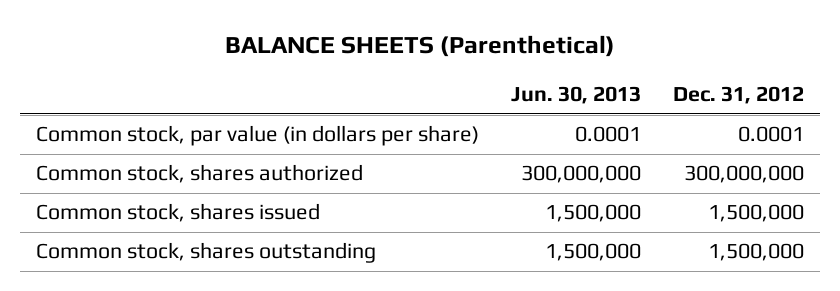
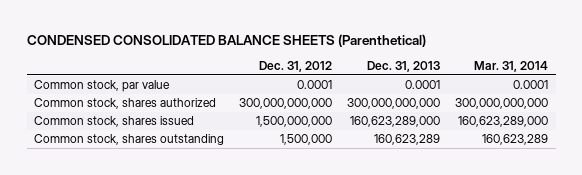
[224,35,615,58] BALANCE SHEETS (Parenthetical) -> [26,34,426,48] CONDENSED CONSOLIDATED BALANCE SHEETS (Parenthetical)
[510,86,641,105] Jun. 30, 2013 -> none
none -> [367,61,441,73] Dec. 31, 2013
none -> [474,61,549,73] Mar. 31, 2014
[36,125,480,147] Common stock, par value (in dollars per share) -> [34,80,171,93] Common stock, par value
[683,165,804,184] 300,000,000 -> [239,98,333,110] 300,000,000,000
[707,204,804,223] 1,500,000 -> [256,116,333,128] 1,500,000,000

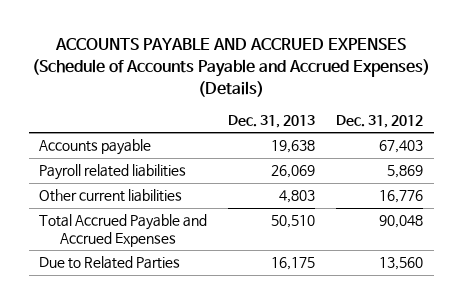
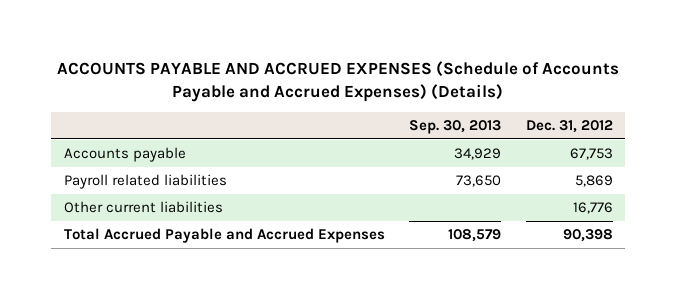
[228,114,316,128] Dec. 31, 2013 -> none
none -> [409,119,502,134] Sep. 30, 2013
[379,140,424,154] 67,403 -> [569,148,613,161] 67,753
[39,256,181,270] Due to Related Parties -> none
[379,215,424,229] 90,048 -> [562,229,613,243] 90,398

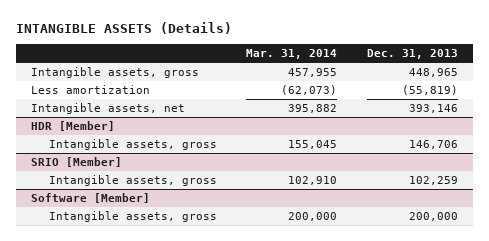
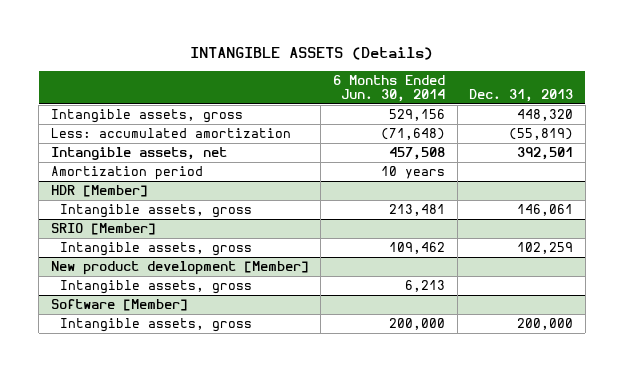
[246,49,338,60] Mar. 31, 2014 -> none
none -> [333,74,446,103] 6 Months Ended Jun. 30, 2014
[409,68,459,78] 448,965 -> [517,109,574,122] 448,320
[31,85,151,95] Less amortization -> [50,128,291,139] Less: accumulated amortization
[409,104,459,114] 393,146 -> [517,147,574,161] 392,501
none -> [50,166,203,181] Amortization period
[409,140,459,150] 146,706 -> [517,204,574,217] 146,061
none -> [50,261,309,276] New product development [Member]
none -> [60,280,253,295] Intangible assets, gross

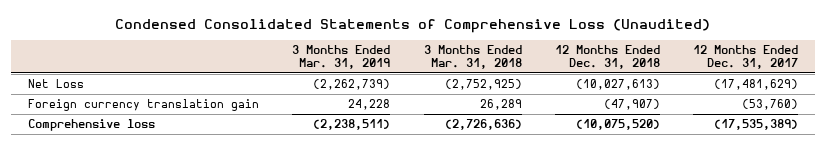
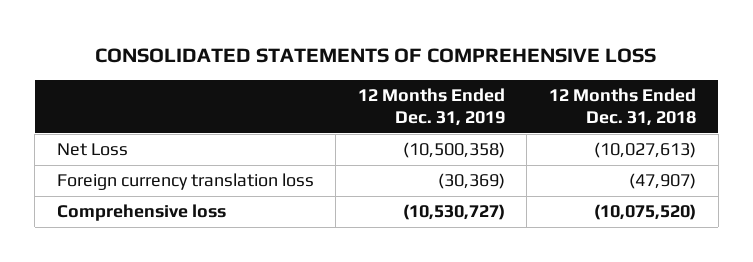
[115,18,711,33] Condensed Consolidated Statements of Comprehensive Loss (Unaudited) -> [95,48,657,64] CONSOLIDATED STATEMENTS OF COMPREHENSIVE LOSS
[292,44,391,70] 3 Months Ended Mar. 31, 2019 -> none
[423,44,522,70] 3 Months Ended Mar. 31, 2018 -> none
[693,44,799,70] 12 Months Ended Dec. 31, 2017 -> none
none -> [357,88,505,127] 12 Months Ended Dec. 31, 2019
[28,99,260,112] Foreign currency translation gain -> [56,173,314,191] Foreign currency translation loss

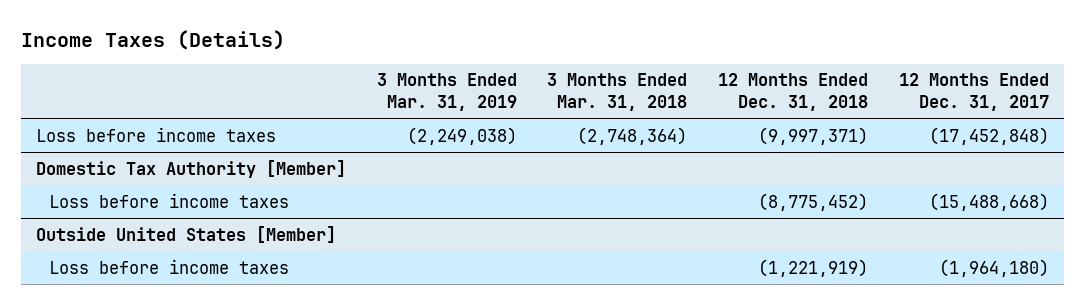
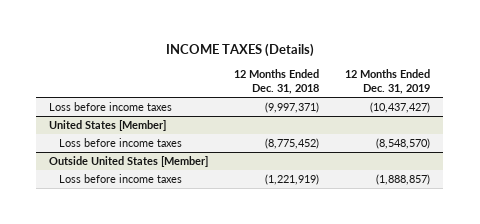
[20,29,285,50] Income Taxes (Details) -> [165,42,314,57] INCOME TAXES (Details)
[376,73,517,111] 3 Months Ended Mar. 31, 2019 -> none
[547,73,688,111] 3 Months Ended Mar. 31, 2018 -> none
[899,73,1050,111] 12 Months Ended Dec. 31, 2017 -> none
none -> [345,69,431,95] 12 Months Ended Dec. 31, 2019
[35,159,346,178] Domestic Tax Authority [Member] -> [49,120,167,132] United States [Member]

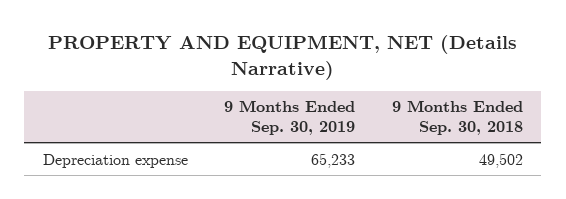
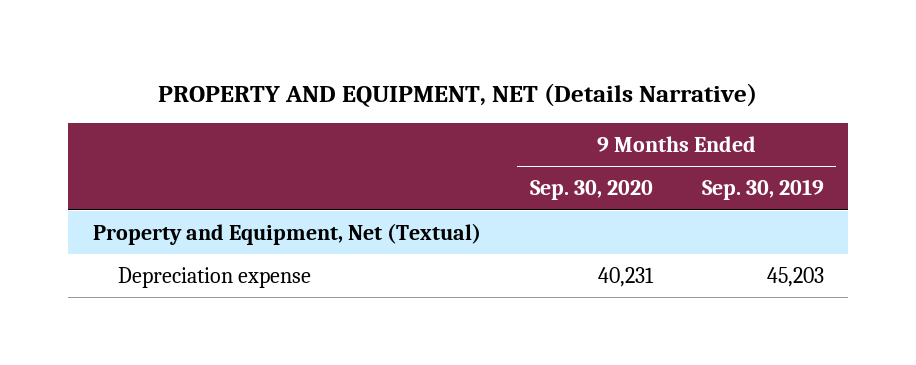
[391,100,523,135] 9 Months Ended Sep. 30, 2018 -> none
none -> [529,180,653,201] Sep. 30, 2020
none -> [92,222,481,245] Property and Equipment, Net (Textual)
[311,152,356,168] 65,233 -> [766,266,824,287] 45,203

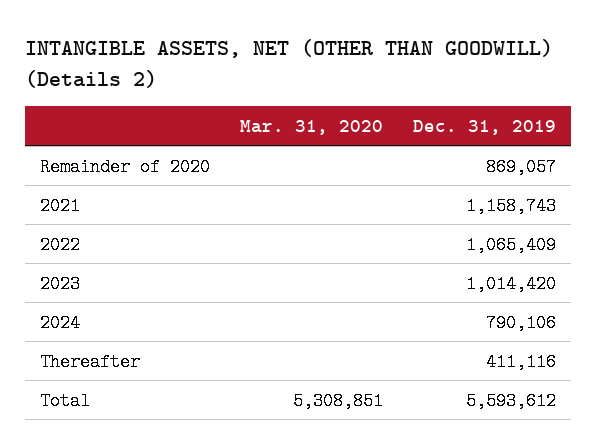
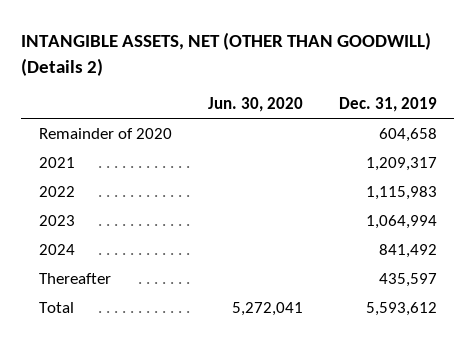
[240,119,384,135] Mar. 31, 2020 -> none
none -> [207,96,303,112] Jun. 30, 2020
[486,157,557,176] 869,057 -> [378,127,437,142] 604,658
[466,196,557,215] 1,158,743 -> [365,156,437,171] 1,209,317
[466,235,557,254] 1,065,409 -> [365,185,437,200] 1,115,983
[466,274,557,293] 1,014,420 -> [365,214,437,229] 1,064,994
[486,313,557,332] 790,106 -> [378,243,437,258] 841,492
[486,352,557,371] 411,116 -> [378,272,437,287] 435,597

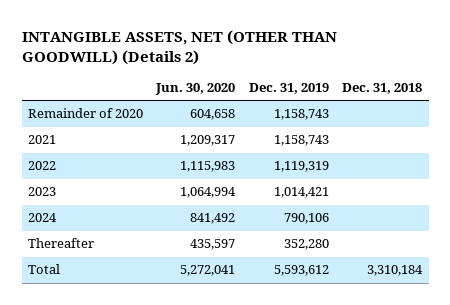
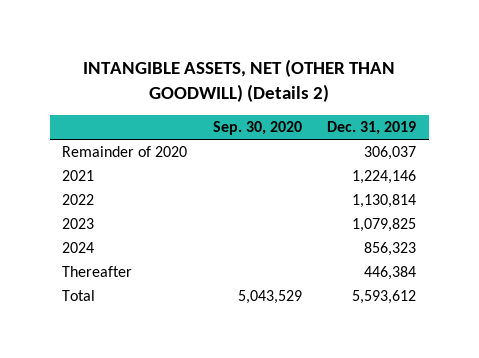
[155,82,236,95] Jun. 30, 2020 -> none
[341,82,422,94] Dec. 31, 2018 -> none
none -> [212,121,302,136] Sep. 30, 2020
[273,109,329,121] 1,158,743 -> [364,146,417,161] 306,037
[273,135,329,147] 1,158,743 -> [352,170,417,185] 1,224,146
[273,161,329,173] 1,119,319 -> [352,194,417,209] 1,130,814
[273,187,329,199] 1,014,421 -> [352,218,417,233] 1,079,825
[283,213,329,225] 790,106 -> [364,242,417,257] 856,323
[283,239,329,251] 352,280 -> [364,266,417,281] 446,384

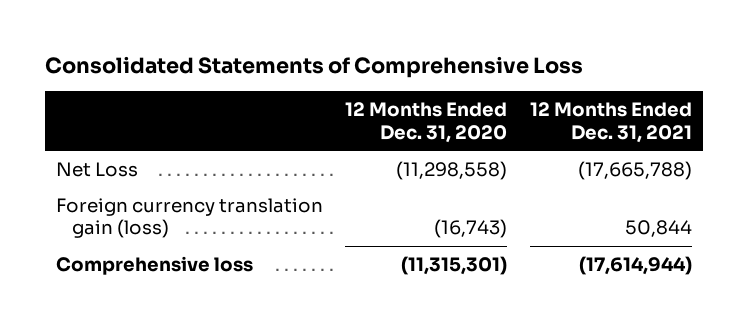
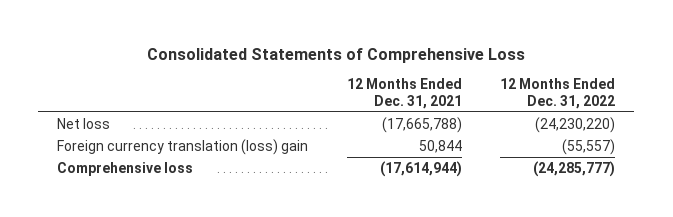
[345,102,508,143] 12 Months Ended Dec. 31, 2020 -> none
none -> [500,78,616,109] 12 Months Ended Dec. 31, 2022
[55,161,138,177] Net Loss -> [57,117,111,129] Net loss
[55,197,323,239] Foreign currency translation gain (loss) -> [57,138,309,155] Foreign currency translation (loss) gain

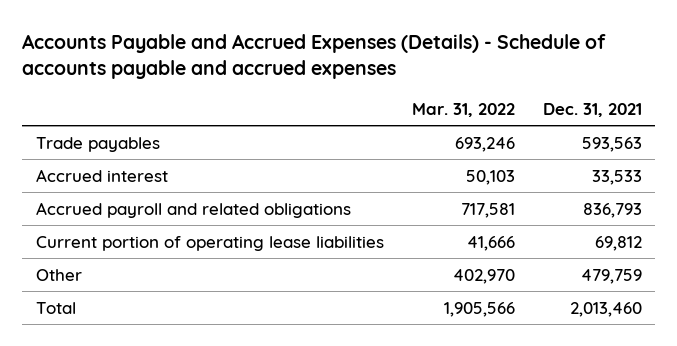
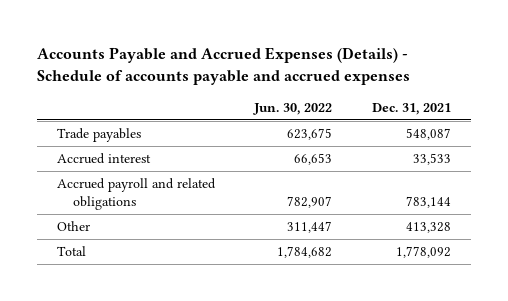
[411,102,515,117] Mar. 31, 2022 -> none
none -> [253,102,333,115] Jun. 30, 2022
[581,136,642,152] 593,563 -> [406,128,452,141] 548,087
[35,235,384,251] Current portion of operating lease liabilities -> none
[582,202,642,218] 836,793 -> [406,195,452,208] 783,144
[580,268,642,284] 479,759 -> [406,222,452,234] 413,328
[569,301,642,317] 2,013,460 -> [396,246,452,259] 1,778,092

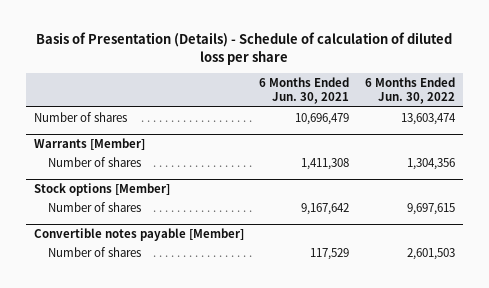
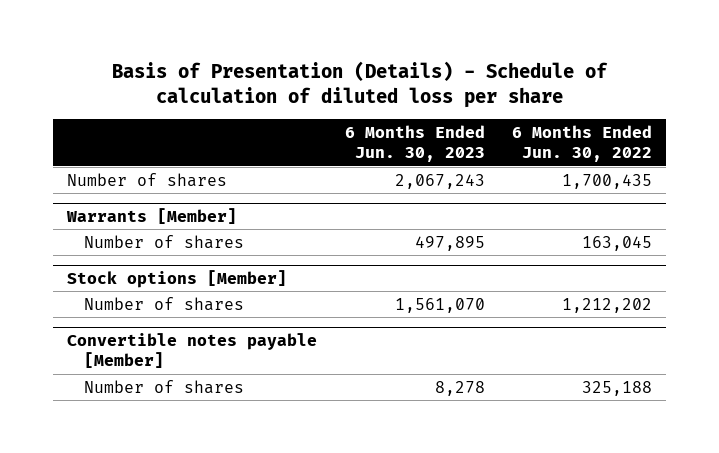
[259,76,350,105] 6 Months Ended Jun. 30, 2021 -> none
none -> [344,125,485,163] 6 Months Ended Jun. 30, 2023
[400,112,456,125] 13,603,474 -> [562,173,653,189] 1,700,435
[406,157,455,170] 1,304,356 -> [582,235,653,251] 163,045
[406,202,455,215] 9,697,615 -> [562,297,653,313] 1,212,202
[406,247,455,260] 2,601,503 -> [582,380,653,396] 325,188

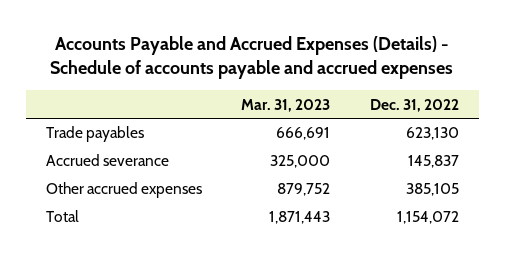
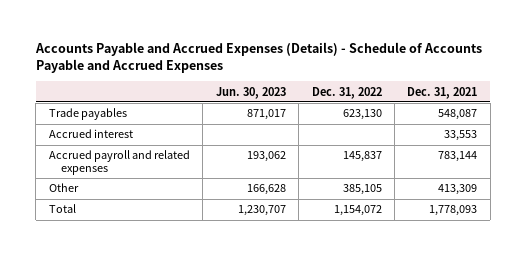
[50,36,454,80] Accounts Payable and Accrued Expenses (Details) - Schedule of accounts payable and accrued expenses -> [34,41,482,74] Accounts Payable and Accrued Expenses (Details) - Schedule of Accounts Payable and Accrued Expenses
[241,98,331,112] Mar. 31, 2023 -> none
none -> [215,86,286,99] Jun. 30, 2023
none -> [407,86,478,99] Dec. 31, 2021
none -> [48,129,133,139] Accrued interest
[45,154,169,167] Accrued severance -> [48,150,190,176] Accrued payroll and related expenses
[45,182,202,199] Other accrued expenses -> [48,183,79,193] Other

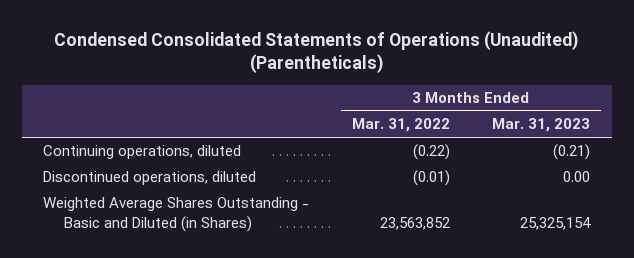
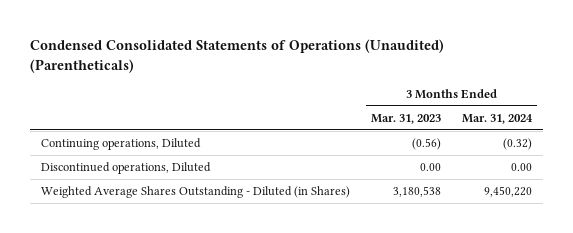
[351,118,450,133] Mar. 31, 2022 -> none
none -> [462,113,534,124] Mar. 31, 2024
[43,145,242,160] Continuing operations, diluted -> [40,137,201,150] Continuing operations, Diluted
[553,144,591,161] (0.21) -> [411,137,441,150] (0.56)
[43,171,257,186] Discontinued operations, diluted -> [40,161,211,174] Discontinued operations, Diluted
[43,197,310,233] Weighted Average Shares Outstanding - Basic and Diluted (in Shares) -> [40,185,350,198] Weighted Average Shares Outstanding - Diluted (in Shares)
[520,217,592,231] 25,325,154 -> [392,185,441,197] 3,180,538

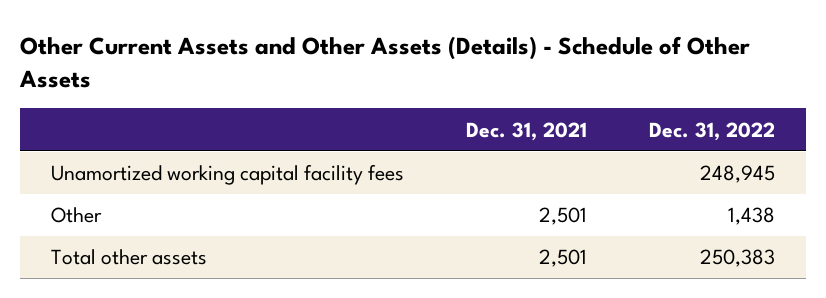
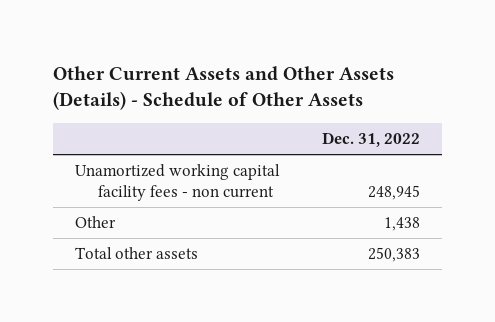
[465,121,587,141] Dec. 31, 2021 -> none
[51,164,405,186] Unamortized working capital facility fees -> [74,164,280,201] Unamortized working capital facility fees - non current

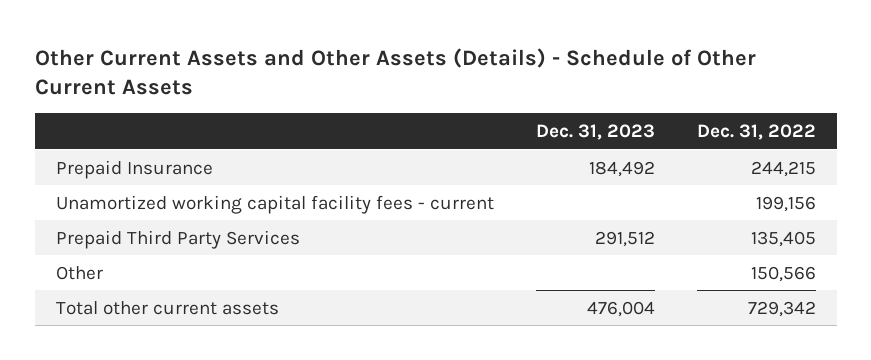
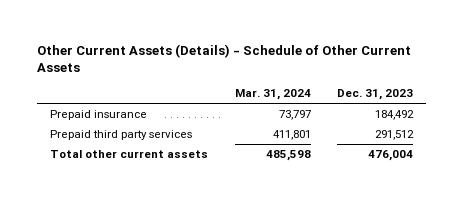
[34,47,756,96] Other Current Assets and Other Assets (Details) - Schedule of Other Current Assets -> [37,43,412,73] Other Current Assets (Details) - Schedule of Other Current Assets
[696,124,816,141] Dec. 31, 2022 -> none
none -> [234,89,311,101] Mar. 31, 2024
[55,194,494,214] Unamortized working capital facility fees - current -> none
[55,265,103,280] Other -> none
[55,159,213,179] Prepaid Insurance -> [50,109,148,120] Prepaid insurance
[55,229,300,249] Prepaid Third Party Services -> [50,129,193,140] Prepaid third party services

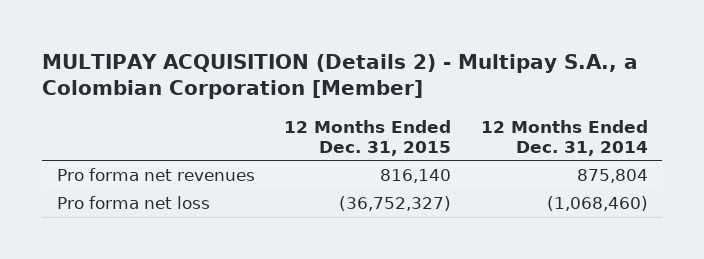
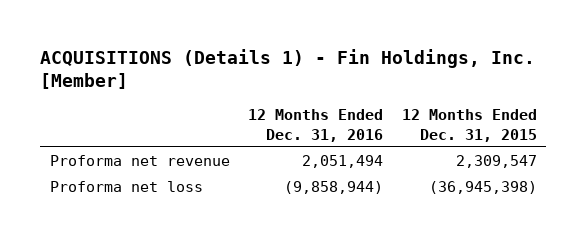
[41,53,638,100] MULTIPAY ACQUISITION (Details 2) - Multipay S.A., a Colombian Corporation [Member] -> [40,48,536,89] ACQUISITIONS (Details 1) - Fin Holdings, Inc. [Member]
[480,119,648,156] 12 Months Ended Dec. 31, 2014 -> none
none -> [248,109,384,142] 12 Months Ended Dec. 31, 2016
[56,168,255,182] Pro forma net revenues -> none
none -> [49,155,230,167] Proforma net revenue
[56,196,210,210] Pro forma net loss -> [49,181,203,193] Proforma net loss
[339,196,452,212] (36,752,327) -> [428,181,537,195] (36,945,398)

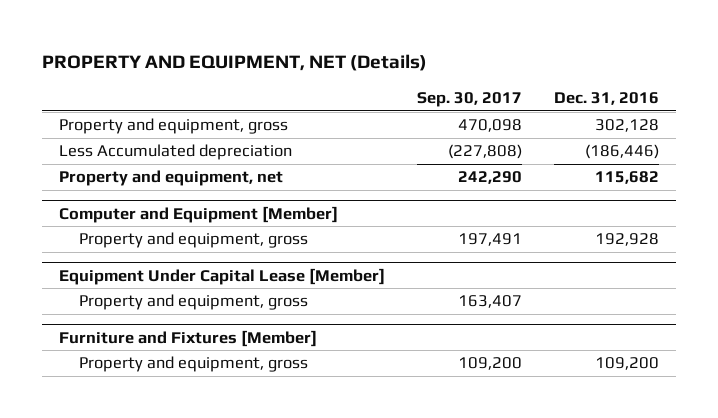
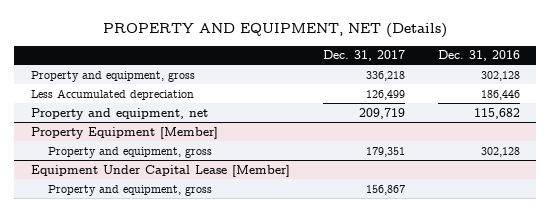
[416,92,522,108] Sep. 30, 2017 -> none
none -> [322,50,405,62] Dec. 31, 2017
[585,144,660,160] (186,446) -> [480,89,520,100] 186,446
[58,205,338,223] Computer and Equipment [Member] -> none
none -> [30,126,218,139] Property Equipment [Member]
[595,233,660,247] 192,928 -> [480,146,520,157] 302,128
[58,329,317,347] Furniture and Fixtures [Member] -> none
[78,356,308,373] Property and equipment, gross -> none

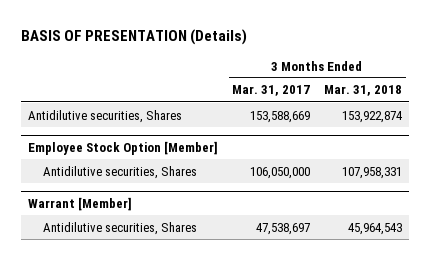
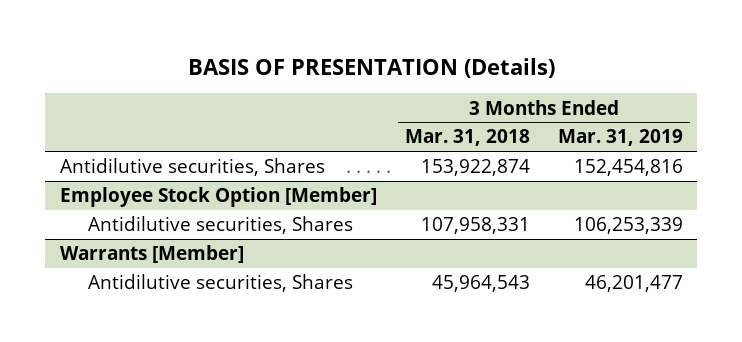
[232,85,311,97] Mar. 31, 2017 -> none
none -> [557,129,683,147] Mar. 31, 2019
[27,196,132,211] Warrant [Member] -> [59,245,244,264] Warrants [Member]

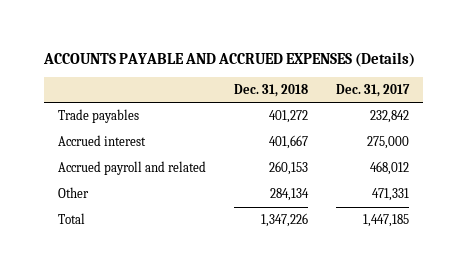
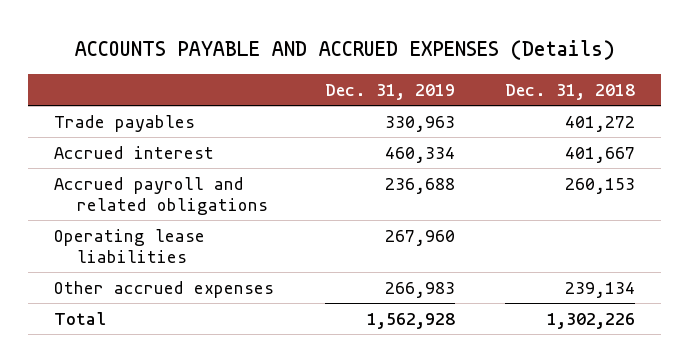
[335,83,410,97] Dec. 31, 2017 -> none
none -> [324,83,455,100] Dec. 31, 2019
[57,161,206,176] Accrued payroll and related -> [53,176,268,215] Accrued payroll and related obligations
none -> [53,228,205,263] Operating lease liabilities
[57,187,89,199] Other -> [53,280,274,298] Other accrued expenses
[269,188,309,202] 284,134 -> [565,281,636,298] 239,134
[260,213,308,228] 1,347,226 -> [547,312,636,329] 1,302,226

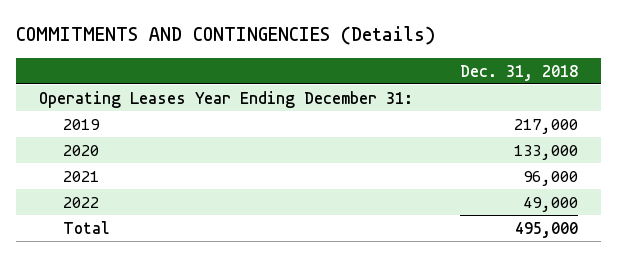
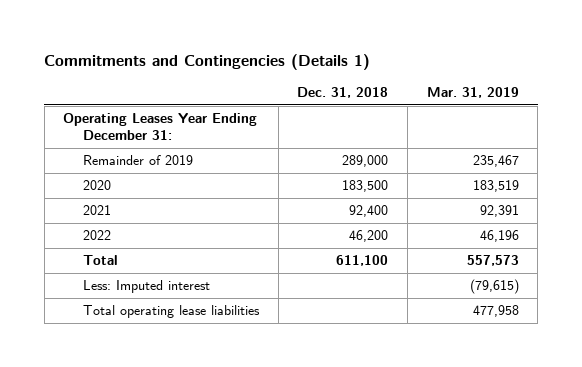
[15,26,435,46] COMMITMENTS AND CONTINGENCIES (Details) -> [44,53,371,70] Commitments and Contingencies (Details 1)
none -> [426,87,519,99] Mar. 31, 2019
[63,118,101,130] 2019 -> [83,155,194,166] Remainder of 2019
[513,118,578,134] 217,000 -> [342,155,389,168] 289,000
[513,144,578,160] 133,000 -> [342,180,389,193] 183,500
[522,170,578,186] 96,000 -> [349,205,389,218] 92,400
[522,196,578,212] 49,000 -> [349,230,389,243] 46,200
[514,221,578,238] 495,000 -> [336,255,389,267] 611,100
none -> [83,280,211,294] Less: Imputed interest
none -> [83,305,261,319] Total operating lease liabilities

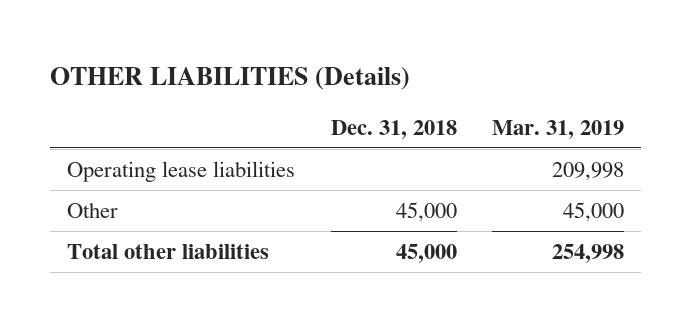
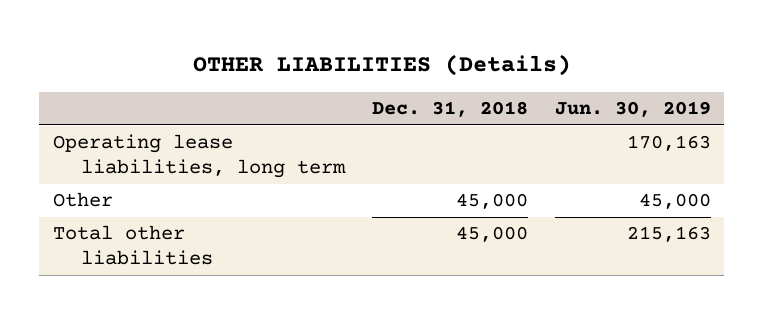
[491,119,624,139] Mar. 31, 2019 -> none
none -> [554,101,711,118] Jun. 30, 2019
[67,160,296,182] Operating lease liabilities -> [52,134,347,179] Operating lease liabilities, long term

